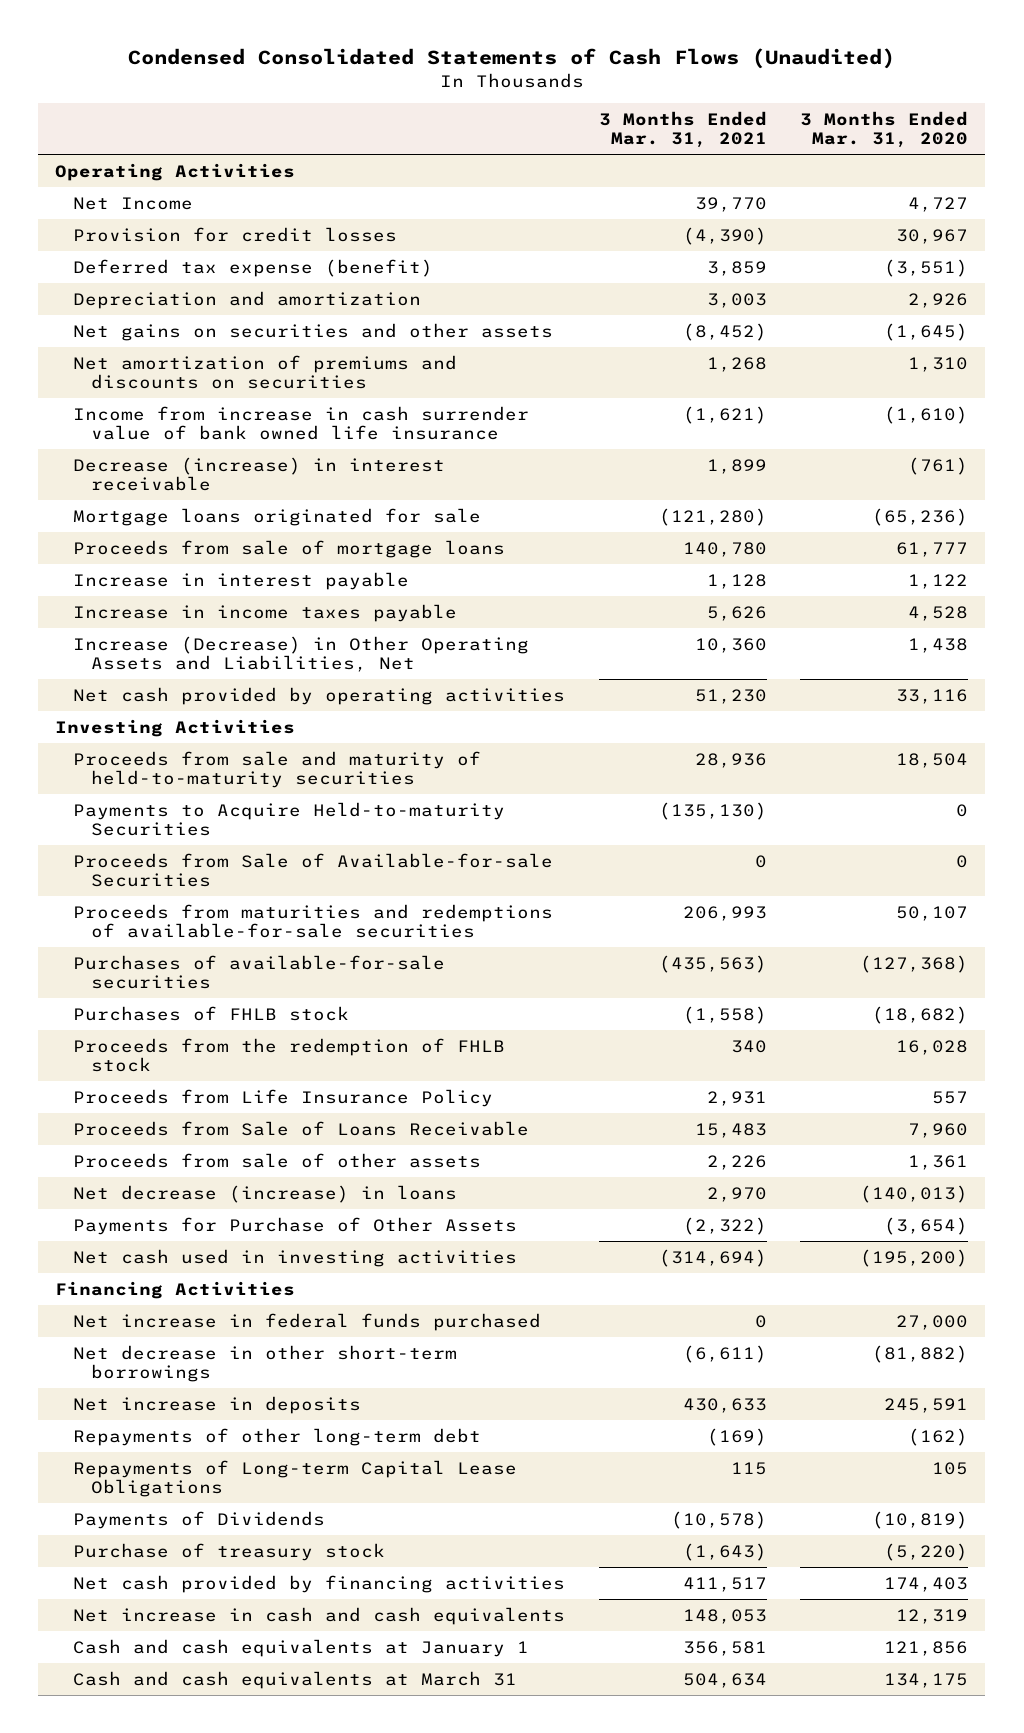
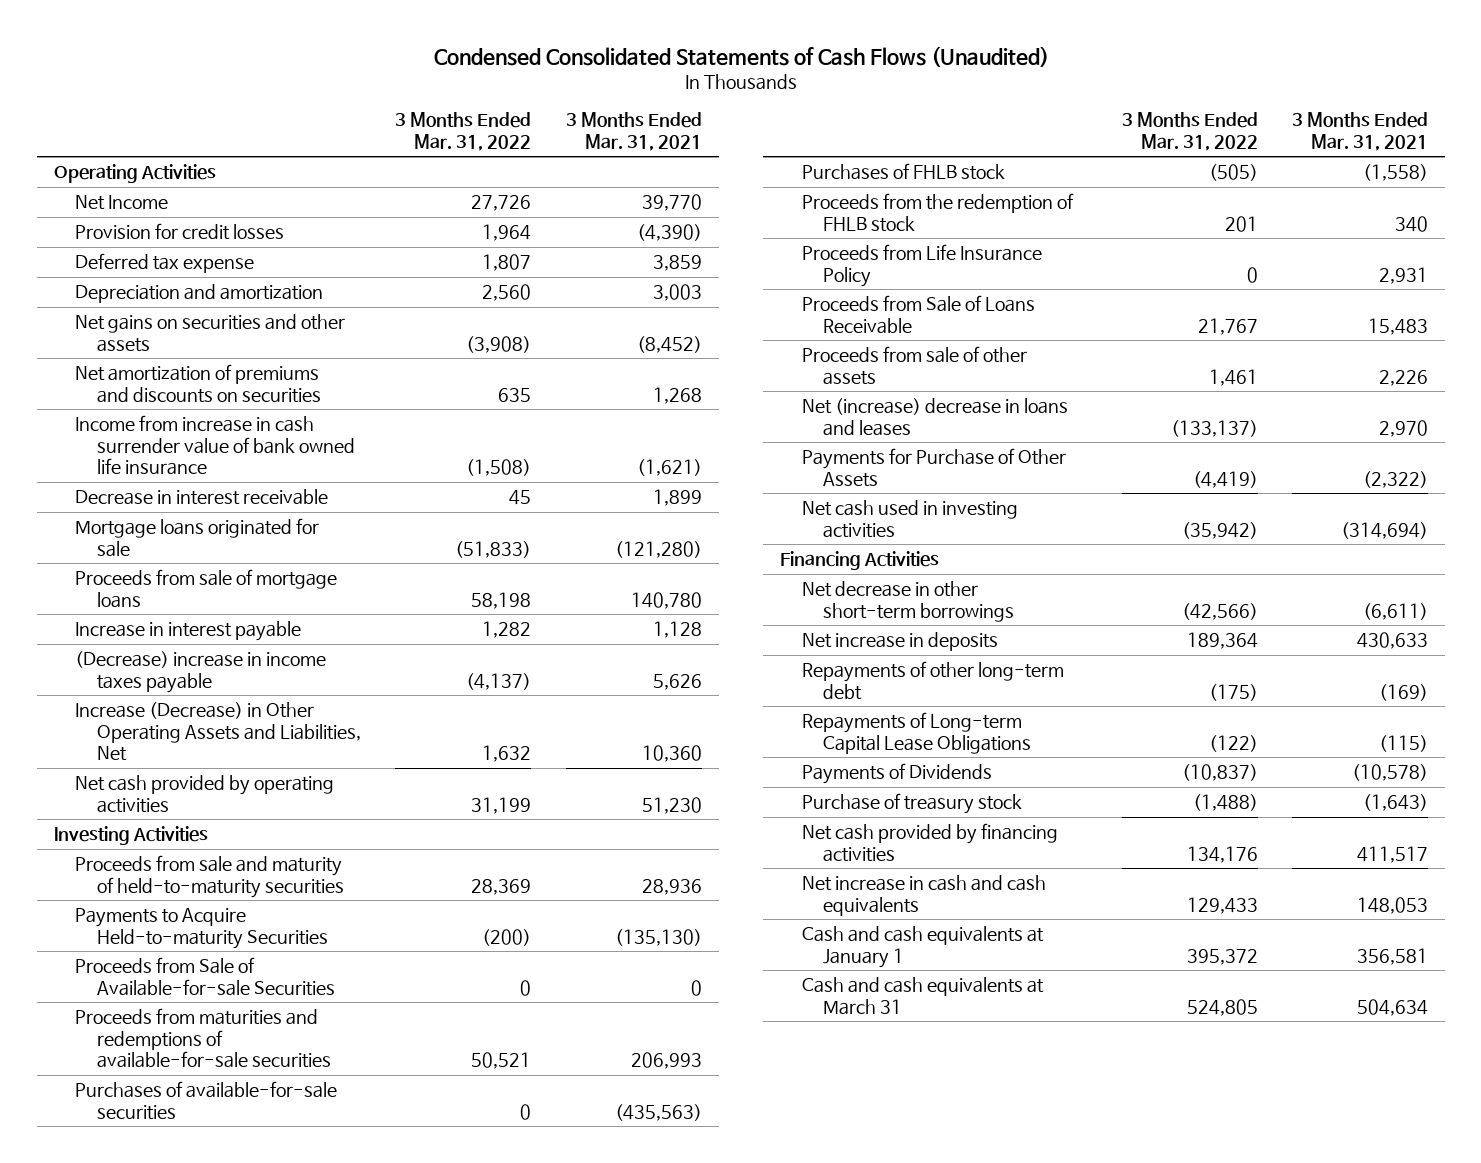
[800,111,969,149] 3 Months Ended Mar. 31, 2020 -> none
none -> [395,112,532,151] 3 Months Ended Mar. 31, 2022
[73,258,434,277] Deferred tax expense (benefit) -> [75,253,255,274] Deferred tax expense
[73,456,446,492] Decrease (increase) in interest receivable -> [75,489,329,506] Decrease in interest receivable
[73,603,458,622] Increase in income taxes payable -> [75,651,327,693] (Decrease) increase in income taxes payable
[73,1184,458,1203] Net decrease (increase) in loans -> [801,398,1068,436] Net (increase) decrease in loans and leases
[73,1312,542,1331] Net increase in federal funds purchased -> none
[730,1461,767,1475] 115 -> [1378,734,1428,752] (115)

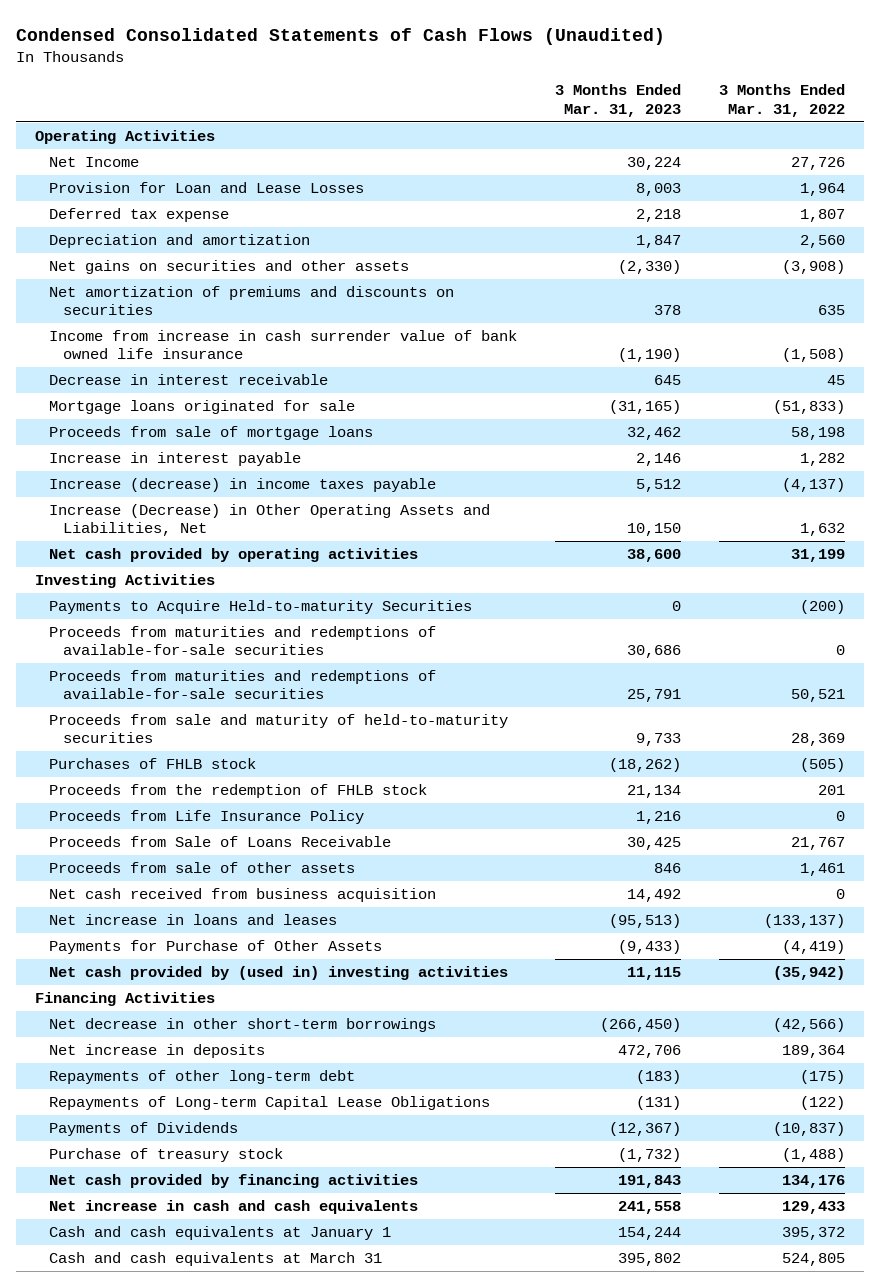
[565,112,702,151] 3 Months Ended Mar. 31, 2021 -> none
none -> [555,84,682,117] 3 Months Ended Mar. 31, 2023
[75,223,285,241] Provision for credit losses -> [49,181,365,193] Provision for Loan and Lease Losses
[75,651,327,693] (Decrease) increase in income taxes payable -> [49,477,437,492] Increase (decrease) in income taxes payable
[75,957,336,996] Proceeds from Sale of Available-for-sale Securities -> [49,625,437,656] Proceeds from maturities and redemptions of available-for-sale securities
[75,1081,338,1120] Purchases of available-for-sale securities -> none
[75,855,345,898] Proceeds from sale and maturity of held-to-maturity securities -> [49,713,509,744] Proceeds from sale and maturity of held-to-maturity securities
none -> [49,887,437,902] Net cash received from business acquisition
[801,398,1068,436] Net (increase) decrease in loans and leases -> [49,913,338,925] Net increase in loans and leases
[801,500,1018,538] Net cash used in investing activities -> [49,965,509,980] Net cash provided by (used in) investing activities

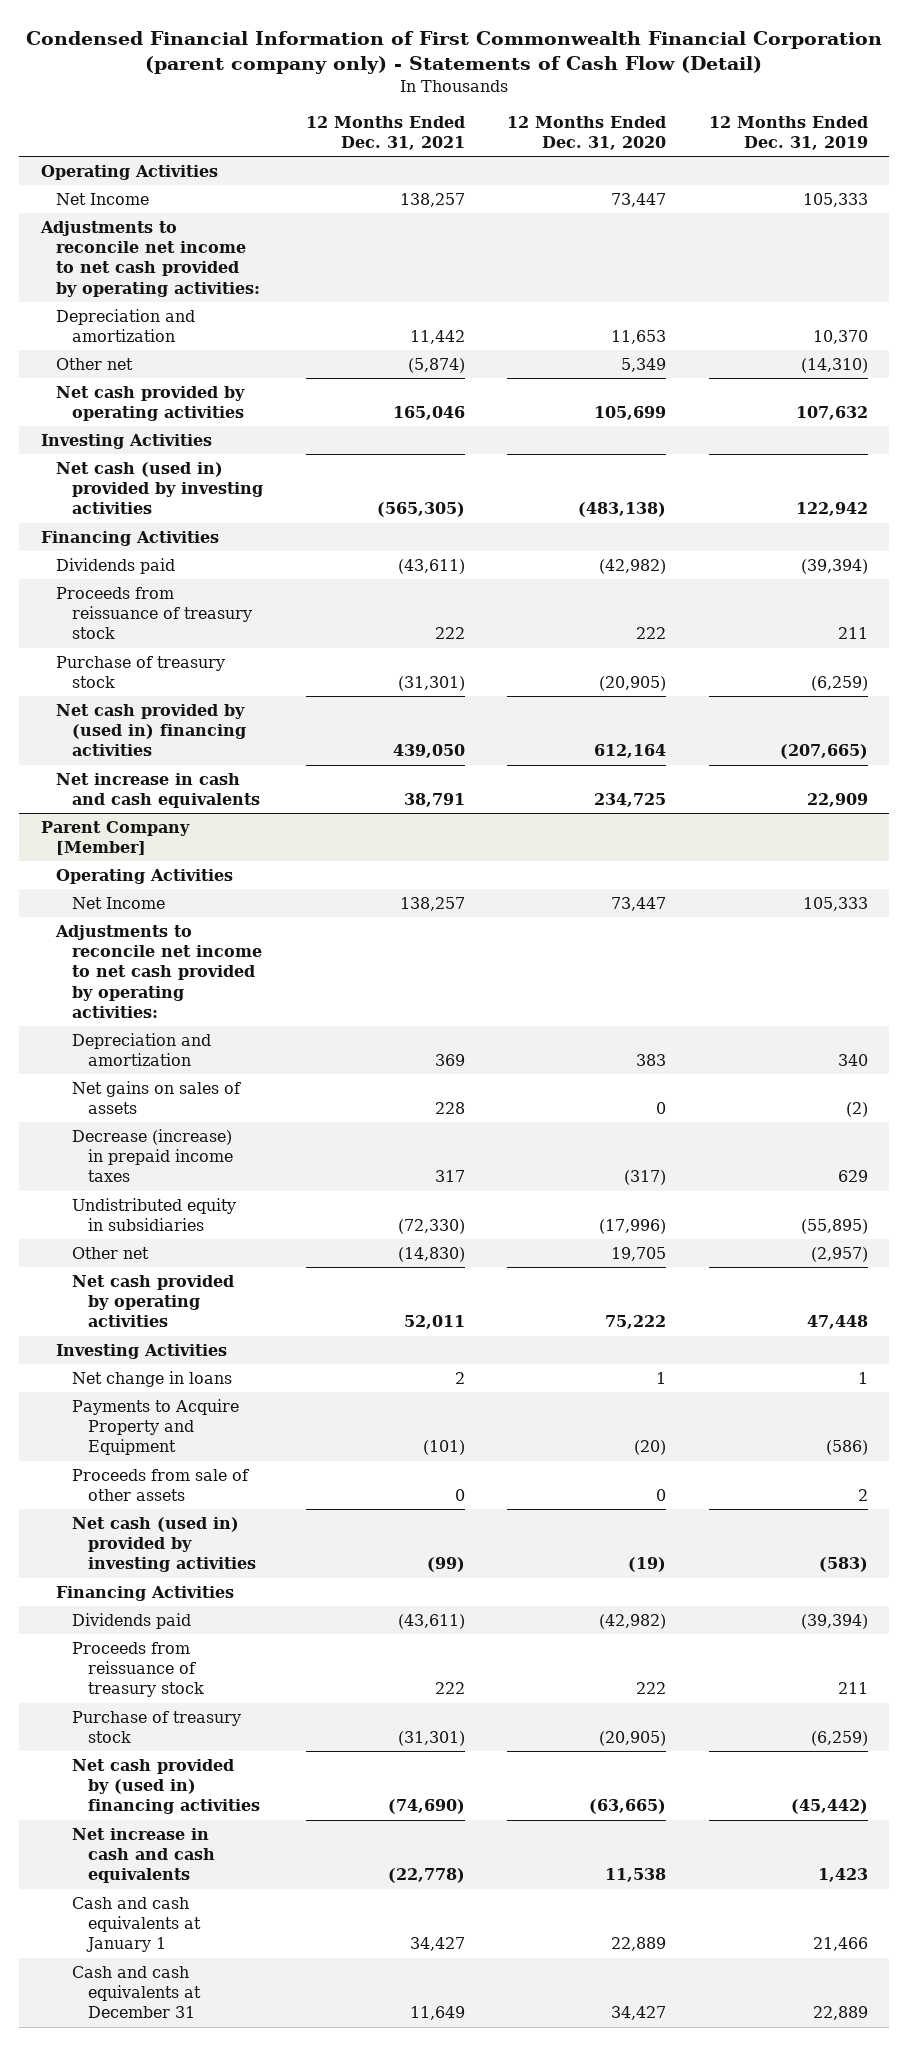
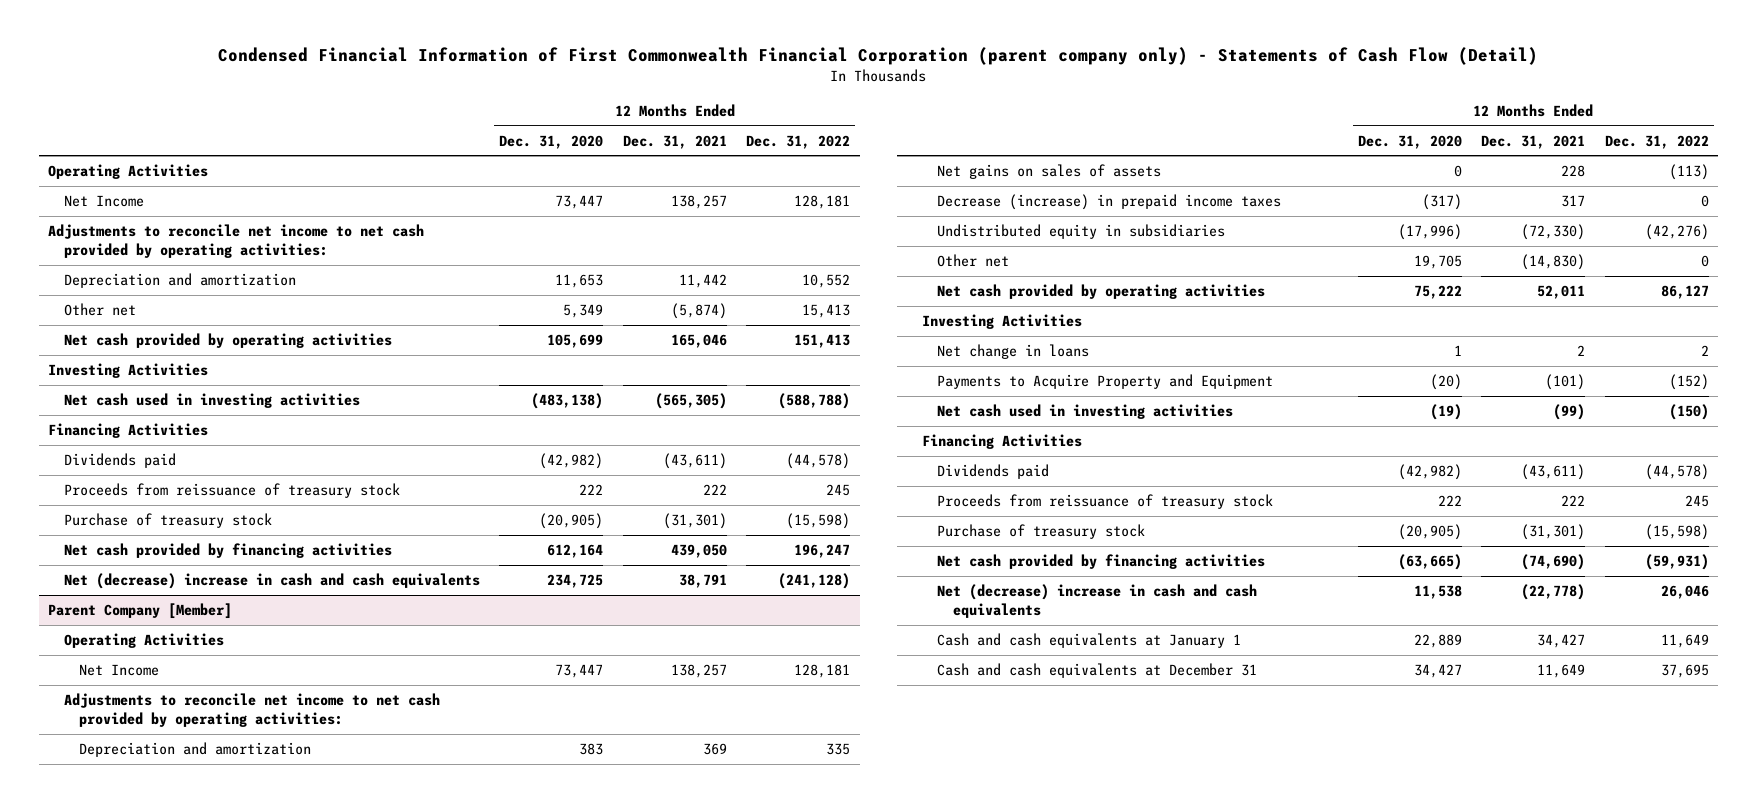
[708,115,868,151] 12 Months Ended Dec. 31, 2019 -> none
none -> [746,134,851,149] Dec. 31, 2022
[56,461,264,515] Net cash (used in) provided by investing activities -> [63,392,360,408] Net cash used in investing activities
[56,703,247,757] Net cash provided by (used in) financing activities -> [63,542,392,558] Net cash provided by financing activities
[56,772,261,809] Net increase in cash and cash equivalents -> [63,572,480,589] Net (decrease) increase in cash and cash equivalents
[72,1468,250,1502] Proceeds from sale of other assets -> none
[72,1516,257,1573] Net cash (used in) provided by investing activities -> [937,403,1234,419] Net cash used in investing activities
[72,1758,261,1815] Net cash provided by (used in) financing activities -> [937,553,1266,569] Net cash provided by financing activities
[72,1827,216,1884] Net increase in cash and cash equivalents -> [937,583,1258,619] Net (decrease) increase in cash and cash equivalents

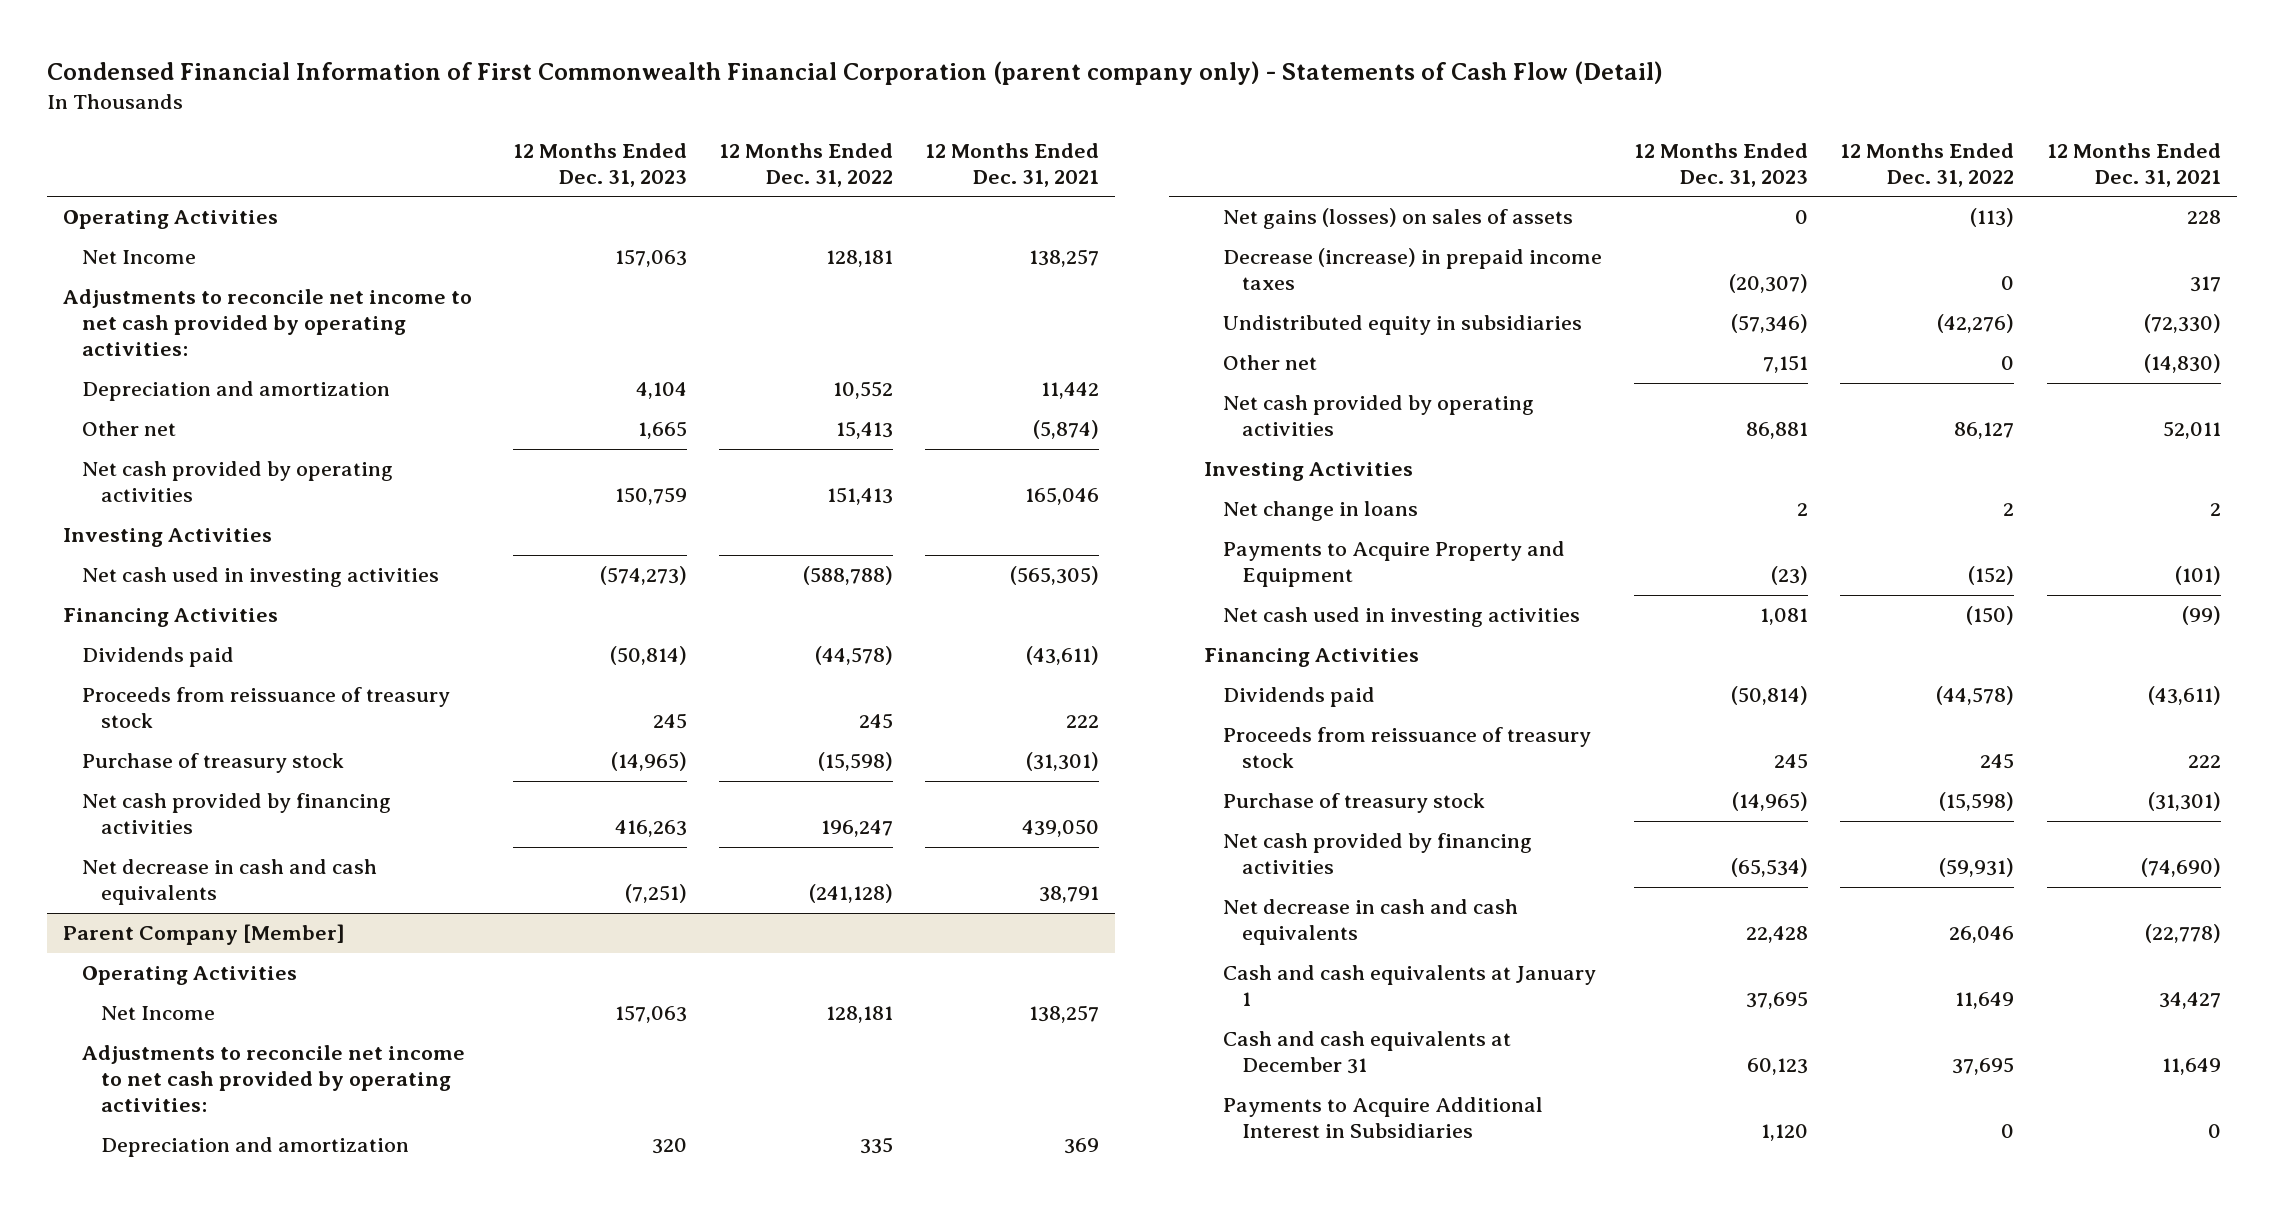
[499,134,604,149] Dec. 31, 2020 -> none
none -> [512,143,687,187] 12 Months Ended Dec. 31, 2023
[63,572,480,589] Net (decrease) increase in cash and cash equivalents -> [82,859,378,906] Net decrease in cash and cash equivalents
[937,163,1162,179] Net gains on sales of assets -> [1222,208,1573,230] Net gains (losses) on sales of assets
[937,583,1258,619] Net (decrease) increase in cash and cash equivalents -> [1222,899,1518,946] Net decrease in cash and cash equivalents
none -> [1222,1097,1543,1139] Payments to Acquire Additional Interest in Subsidiaries

